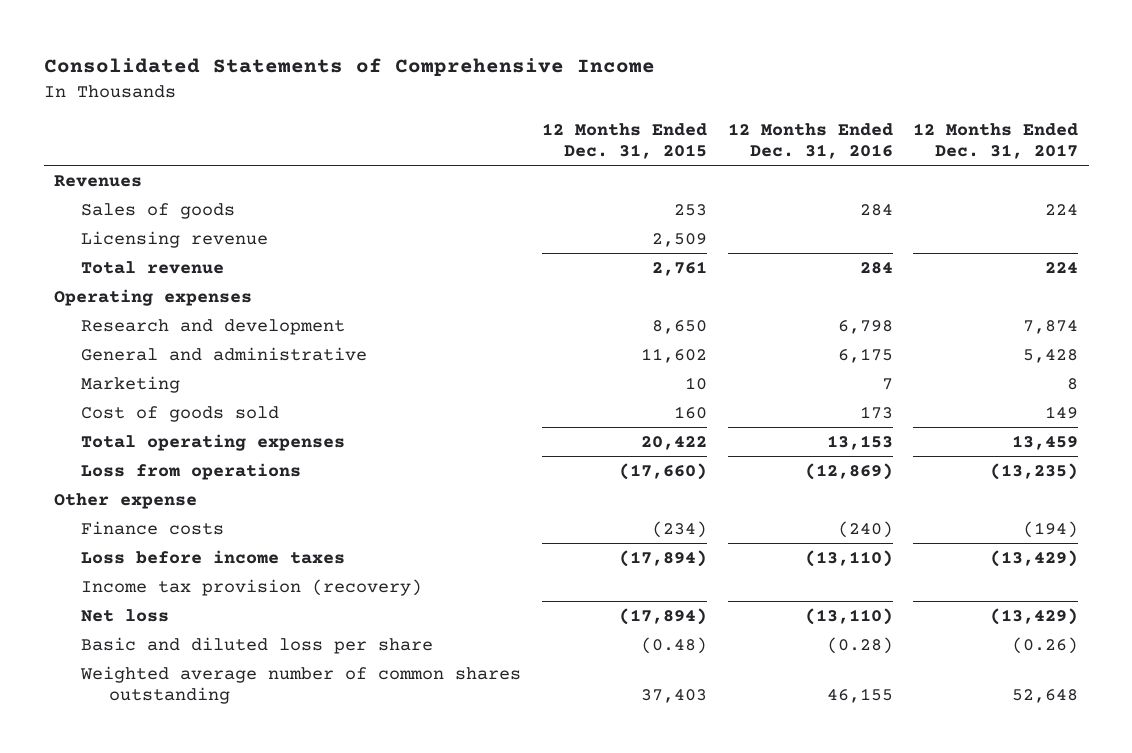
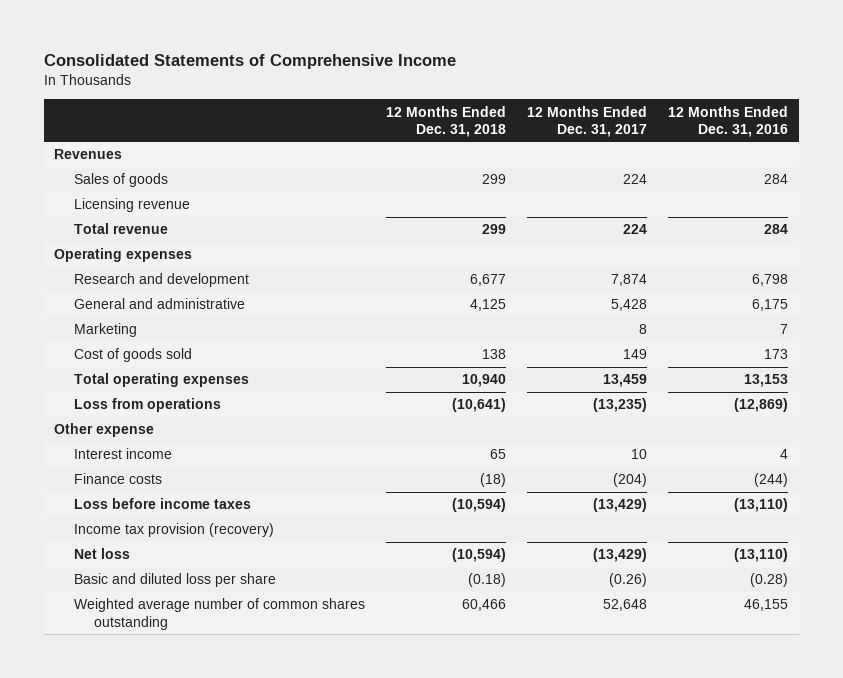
[542,123,708,160] 12 Months Ended Dec. 31, 2015 -> none
none -> [386,105,507,137] 12 Months Ended Dec. 31, 2018
none -> [74,448,173,460] Interest income
[837,520,893,538] (240) -> [754,473,789,488] (244)
[1023,520,1079,538] (194) -> [613,473,648,488] (204)

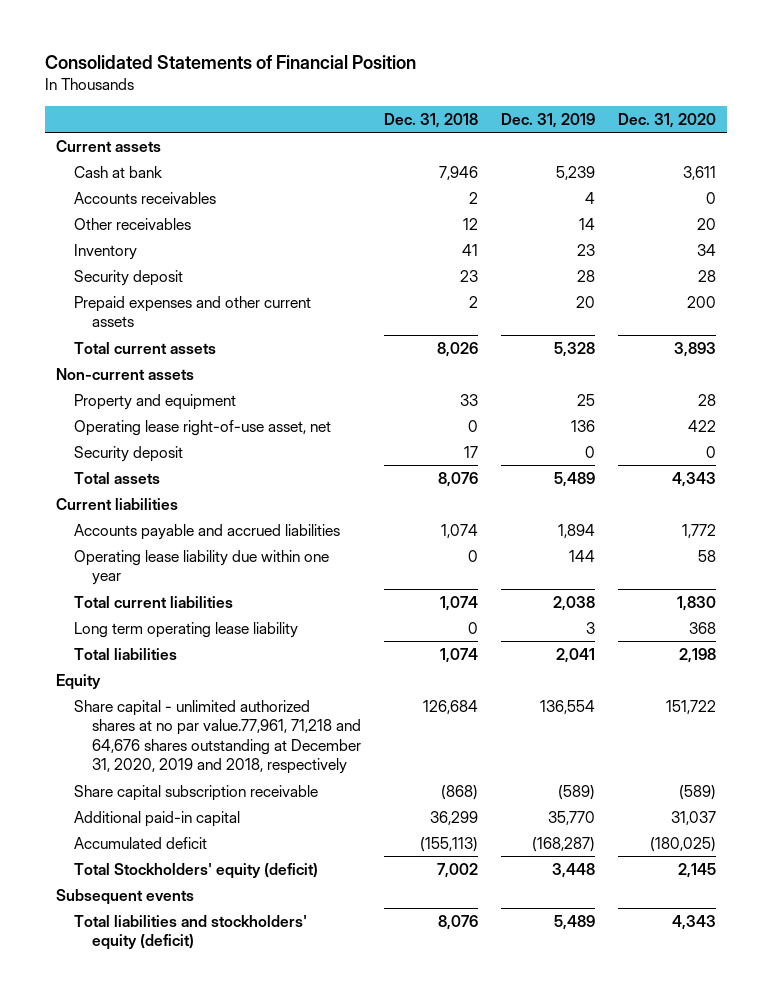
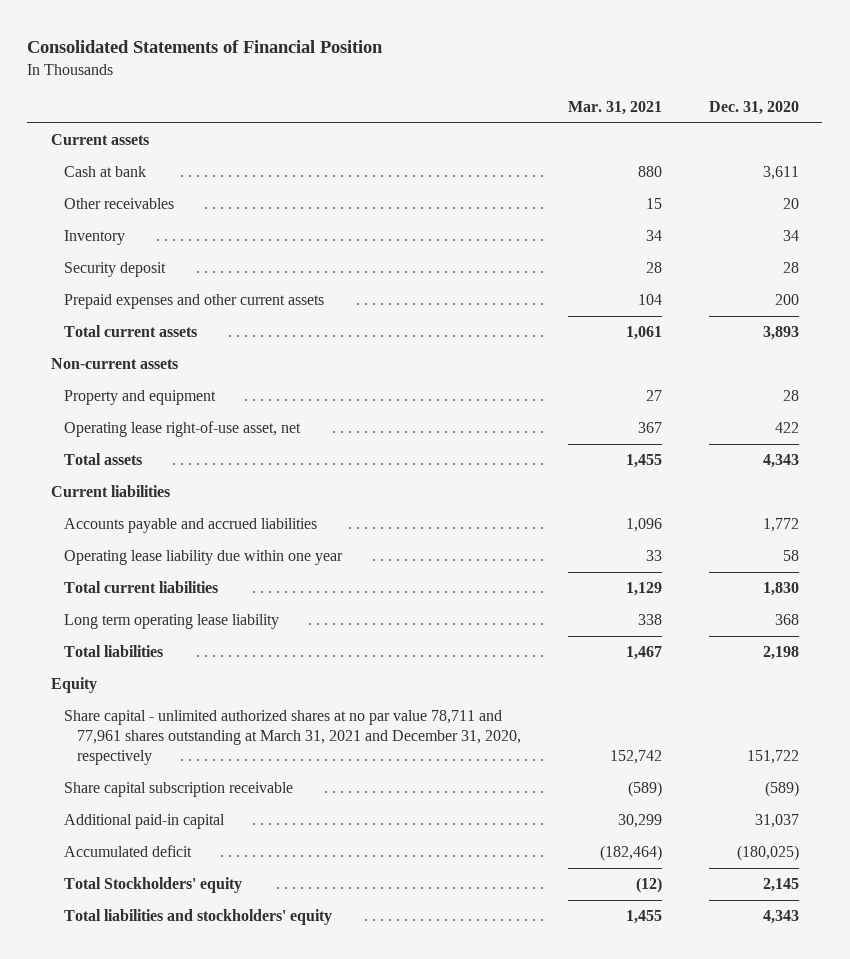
[383,112,478,128] Dec. 31, 2018 -> none
[500,112,595,128] Dec. 31, 2019 -> none
none -> [567,101,662,116] Mar. 31, 2021
[73,191,216,204] Accounts receivables -> none
[73,445,183,462] Security deposit -> none
[73,699,361,775] Share capital - unlimited authorized shares at no par value.77,961, 71,218 and 64,676 shares outstanding at December 31, 2020, 2019 and 2018, respectively -> [63,710,521,766] Share capital - unlimited authorized shares at no par value 78,711 and 77,961 shares outstanding at March 31, 2021 and December 31, 2020, respectively
[56,888,195,905] Subsequent events -> none
[73,862,318,879] Total Stockholders' equity (deficit) -> [63,877,242,894] Total Stockholders' equity
[73,914,307,951] Total liabilities and stockholders' equity (deficit) -> [63,909,332,926] Total liabilities and stockholders' equity

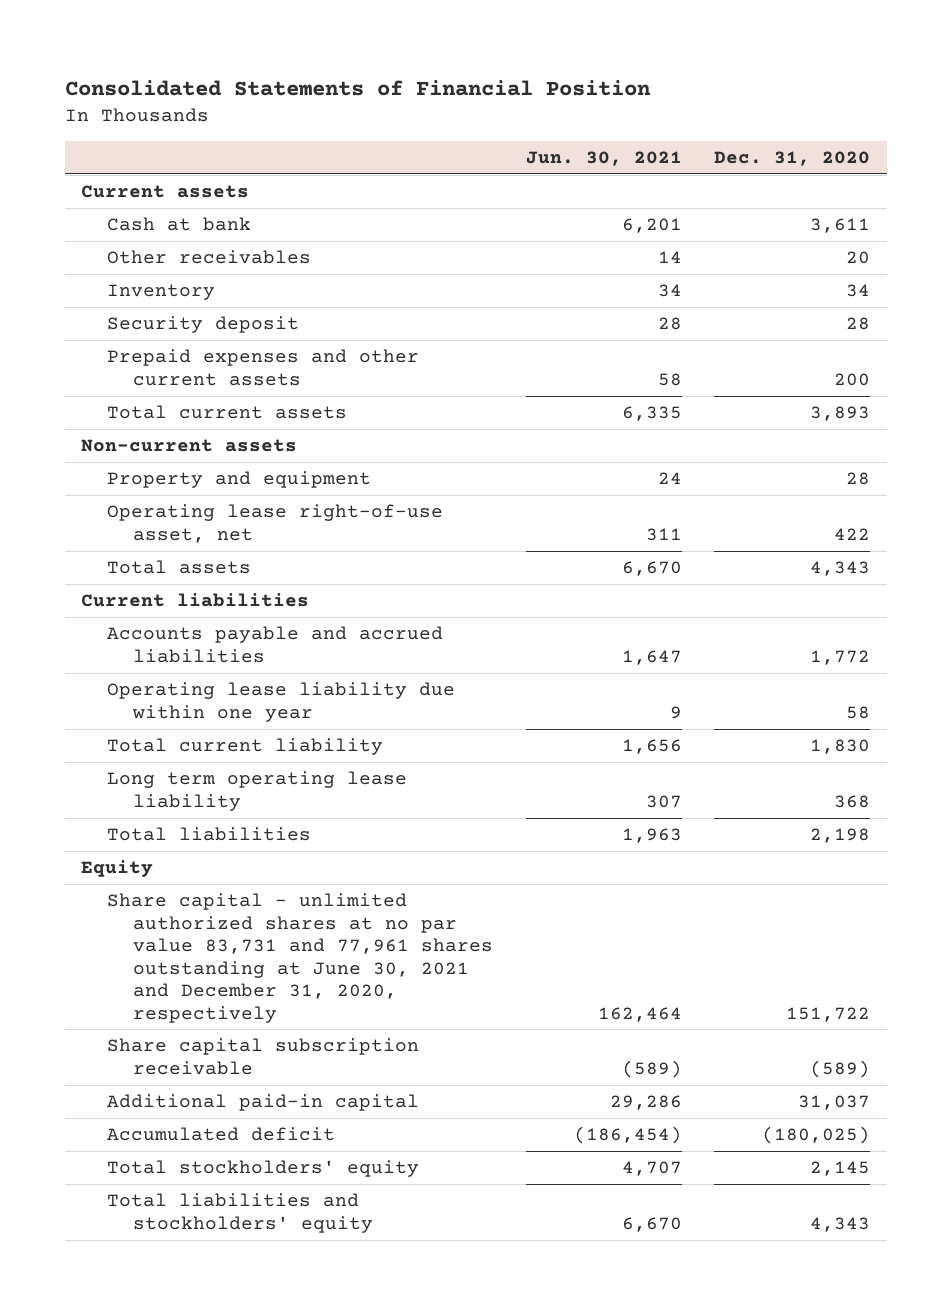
[567,101,662,116] Mar. 31, 2021 -> none
none -> [525,150,682,166] Jun. 30, 2021
[63,581,218,594] Total current liabilities -> [106,738,383,756] Total current liability
[63,710,521,766] Share capital - unlimited authorized shares at no par value 78,711 and 77,961 shares outstanding at March 31, 2021 and December 31, 2020, respectively -> [106,893,493,1023] Share capital - unlimited authorized shares at no par value 83,731 and 77,961 shares outstanding at June 30, 2021 and December 31, 2020, respectively
[63,877,242,894] Total Stockholders' equity -> [106,1160,419,1178] Total stockholders' equity

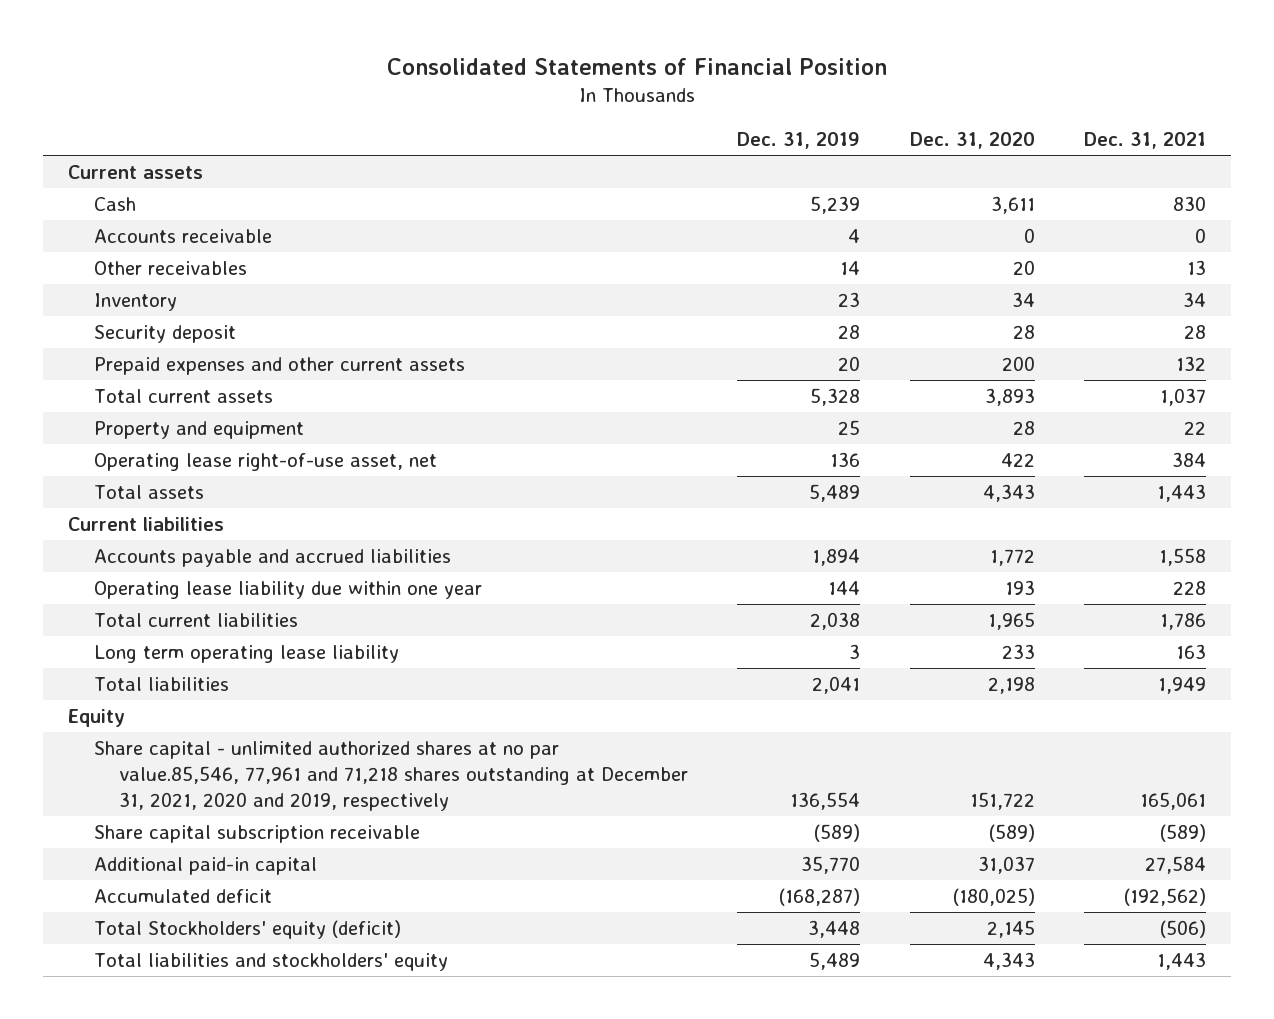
[525,150,682,166] Jun. 30, 2021 -> none
none -> [737,131,861,149] Dec. 31, 2019
none -> [1083,131,1206,149] Dec. 31, 2021
[106,217,251,232] Cash at bank -> [93,197,136,212] Cash
none -> [93,229,272,244] Accounts receivable
[80,439,297,453] Non-current assets -> none
[846,705,871,719] 58 -> [1004,580,1035,596] 193
[106,738,383,756] Total current liability -> [93,613,298,628] Total current liabilities
[810,739,871,755] 1,830 -> [987,612,1035,631] 1,965
[834,794,871,808] 368 -> [1001,644,1035,660] 233
[106,893,493,1023] Share capital - unlimited authorized shares at no par value 83,731 and 77,961 shares outstanding at June 30, 2021 and December 31, 2020, respectively -> [93,741,689,812] Share capital - unlimited authorized shares at no par value.85,546, 77,961 and 71,218 shares outstanding at December 31, 2021, 2020 and 2019, respectively
[106,1160,419,1178] Total stockholders' equity -> [93,920,401,940] Total Stockholders' equity (deficit)

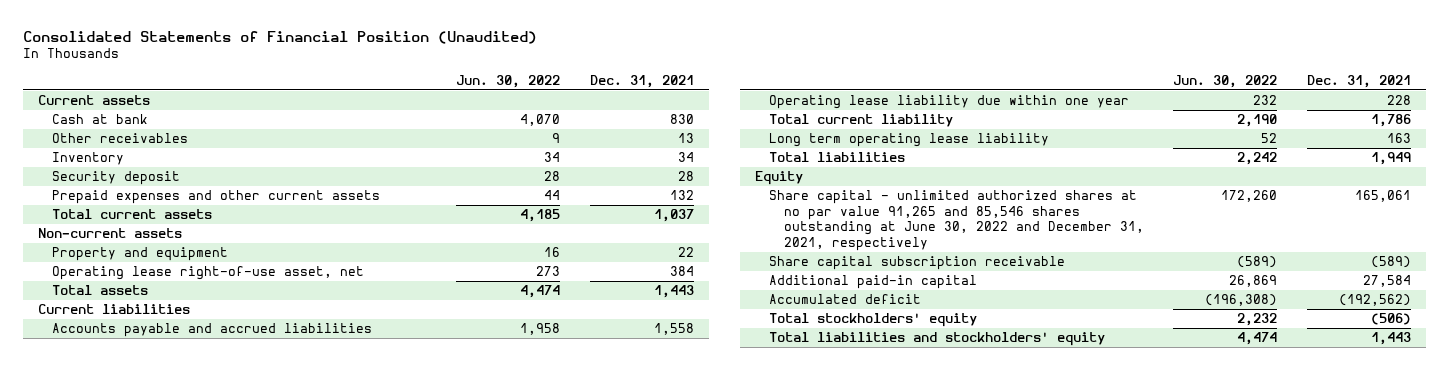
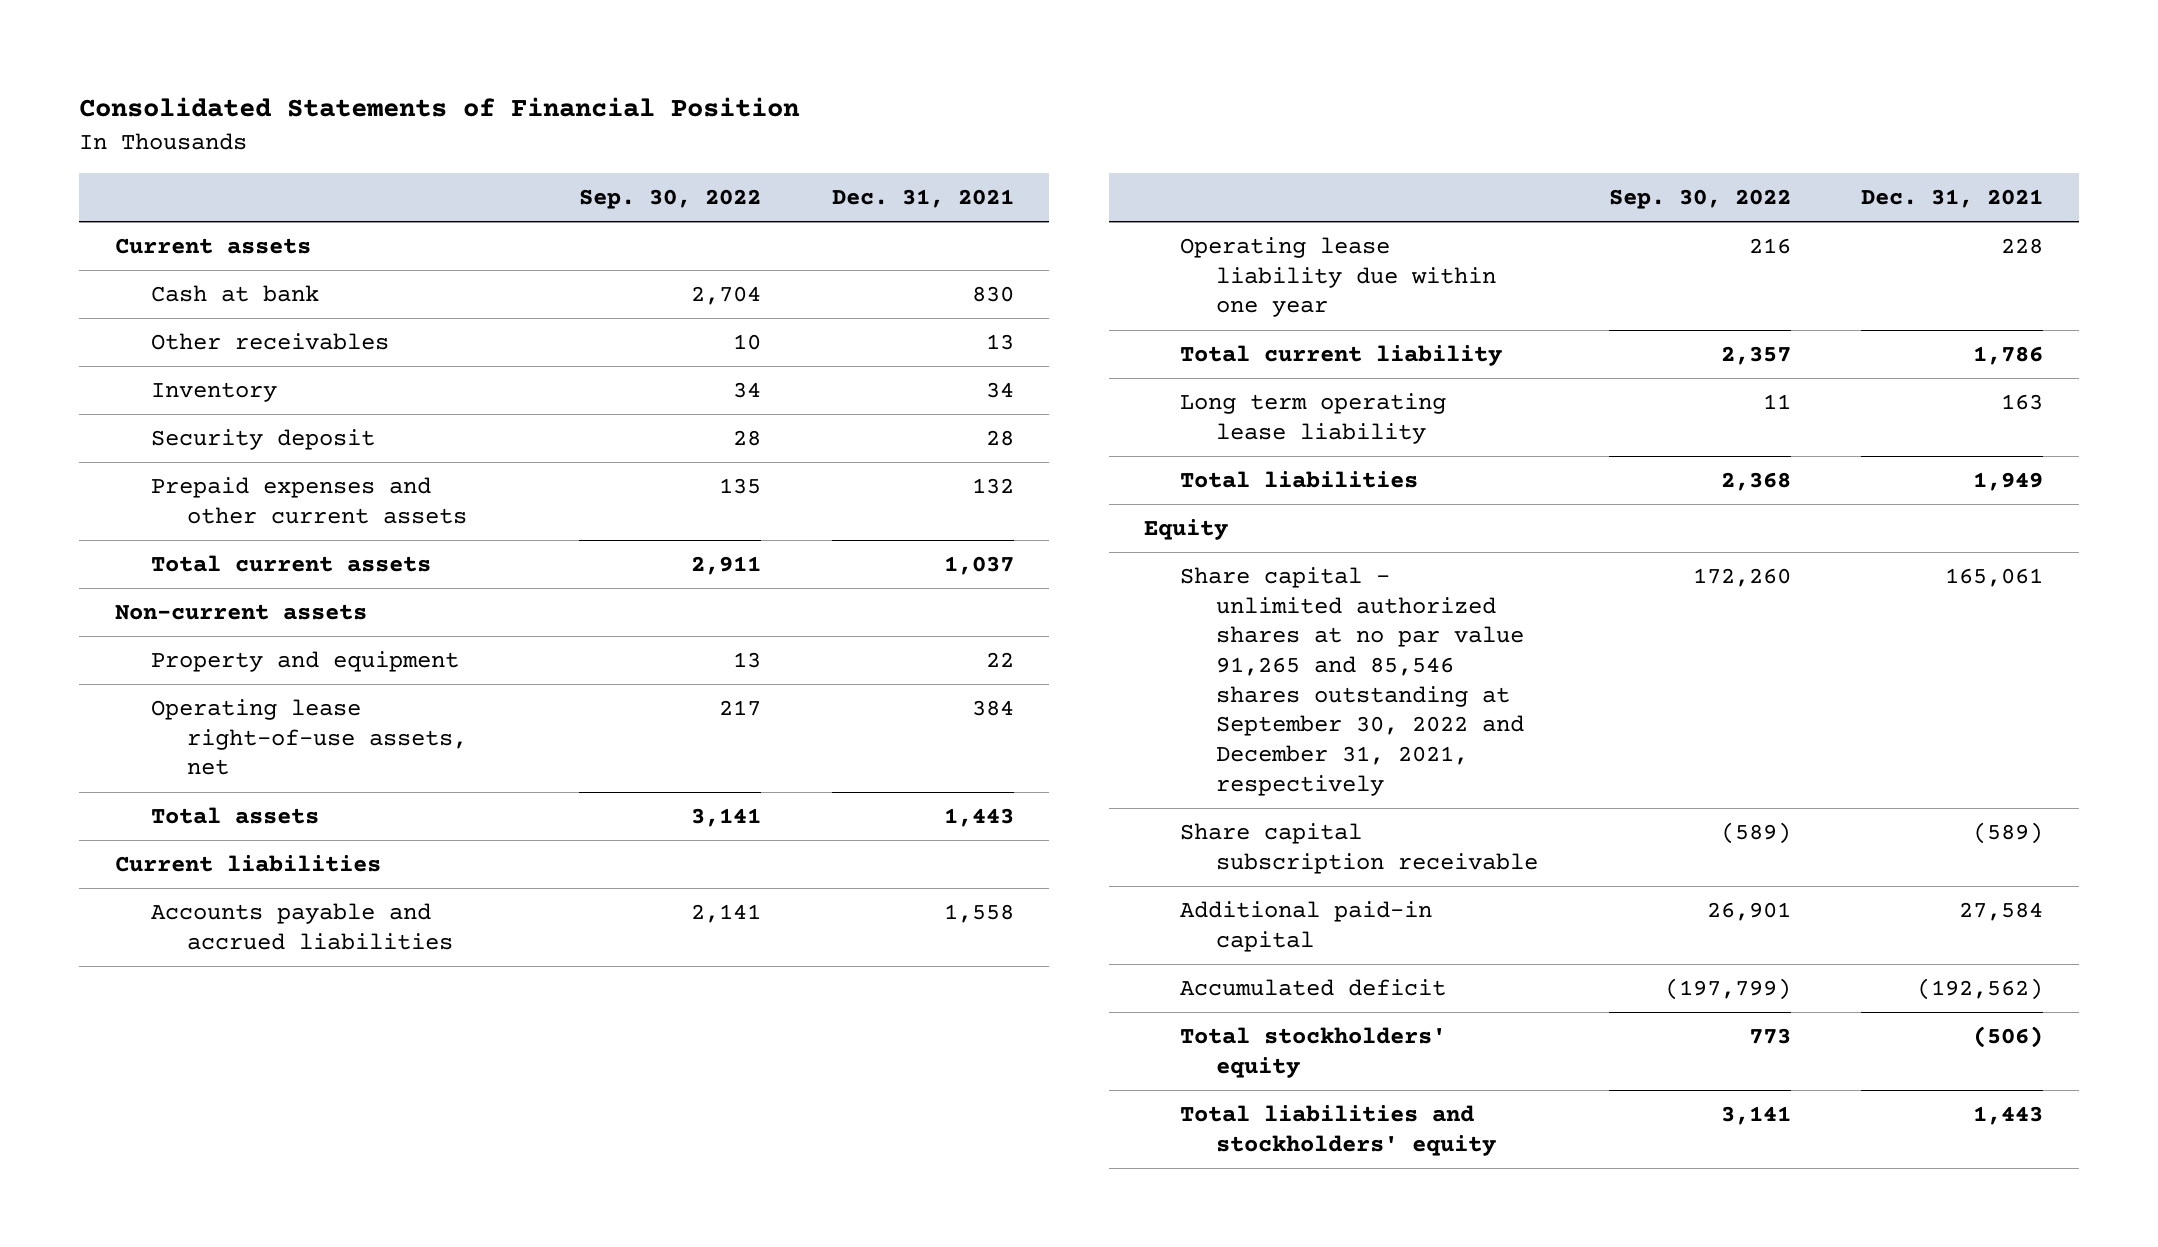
[22,30,537,44] Consolidated Statements of Financial Position (Unaudited) -> [79,97,801,118] Consolidated Statements of Financial Position
[456,74,561,88] Jun. 30, 2022 -> none
none -> [579,188,762,209] Sep. 30, 2022
[52,266,365,281] Operating lease right-of-use asset, net -> [150,699,467,776] Operating lease right-of-use assets, net
[769,190,1144,252] Share capital - unlimited authorized shares at no par value 91,265 and 85,546 shares outstanding at June 30, 2022 and December 31, 2021, respectively -> [1180,567,1525,796] Share capital - unlimited authorized shares at no par value 91,265 and 85,546 shares outstanding at September 30, 2022 and December 31, 2021, respectively

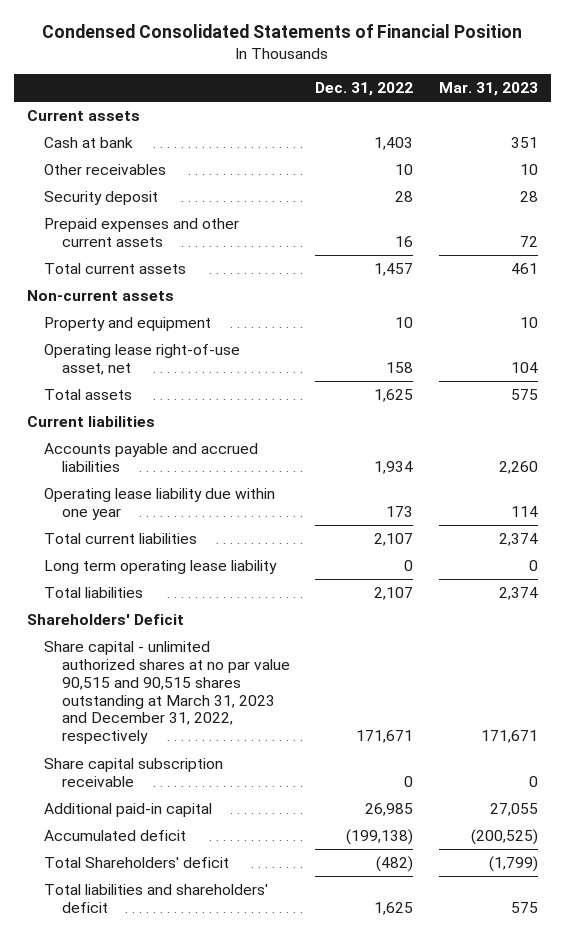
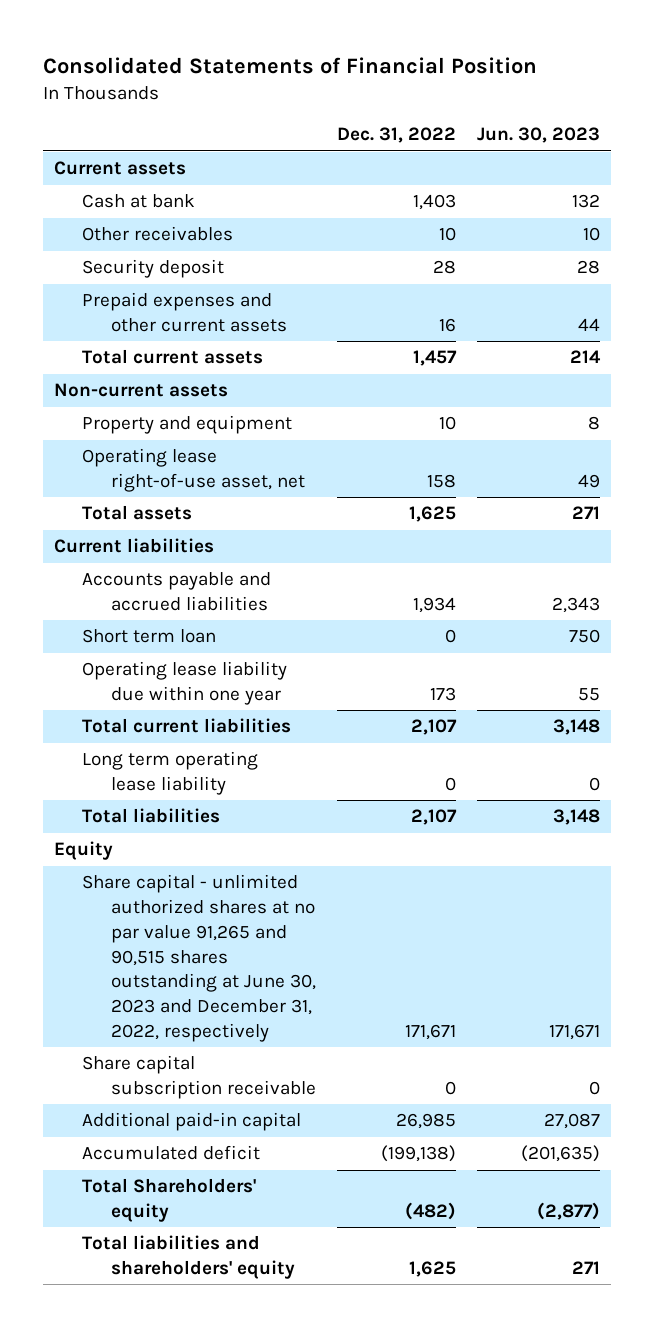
[42,23,523,38] Condensed Consolidated Statements of Financial Position -> [43,56,538,74] Consolidated Statements of Financial Position
[438,81,538,96] Mar. 31, 2023 -> none
none -> [477,127,601,144] Jun. 30, 2023
none -> [82,629,217,644] Short term loan
[26,614,184,626] Shareholders' Deficit -> [53,841,113,861] Equity
[44,641,290,745] Share capital - unlimited authorized shares at no par value 90,515 and 90,515 shares outstanding at March 31, 2023 and December 31, 2022, respectively -> [82,874,316,1042] Share capital - unlimited authorized shares at no par value 91,265 and 90,515 shares outstanding at June 30, 2023 and December 31, 2022, respectively
[44,857,230,869] Total Shareholders' deficit -> [82,1178,257,1223] Total Shareholders' equity
[44,884,269,913] Total liabilities and shareholders' deficit -> [82,1235,295,1280] Total liabilities and shareholders' equity

